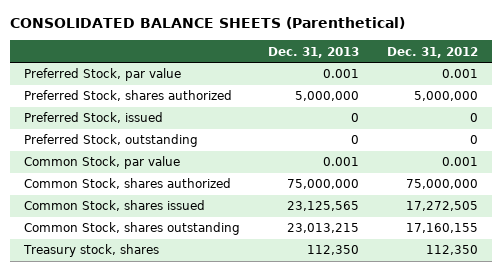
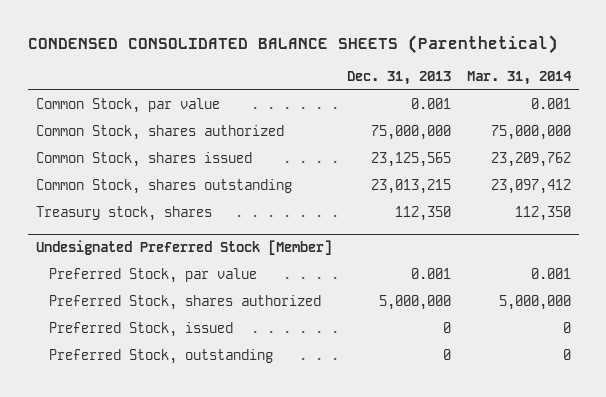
[10,17,406,30] CONSOLIDATED BALANCE SHEETS (Parenthetical) -> [27,35,558,55] CONDENSED CONSOLIDATED BALANCE SHEETS (Parenthetical)
[387,46,479,58] Dec. 31, 2012 -> none
none -> [466,71,572,86] Mar. 31, 2014
[24,68,182,82] Preferred Stock, par value -> none
[24,90,233,102] Preferred Stock, shares authorized -> none
[24,112,164,124] Preferred Stock, issued -> none
[24,134,199,148] Preferred Stock, outstanding -> none
none -> [35,240,332,256] Undesignated Preferred Stock [Member]
none -> [49,268,258,284] Preferred Stock, par value
none -> [49,295,322,311] Preferred Stock, shares authorized
none -> [49,322,234,338] Preferred Stock, issued
none -> [49,349,274,365] Preferred Stock, outstanding

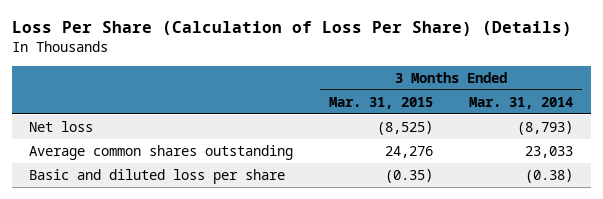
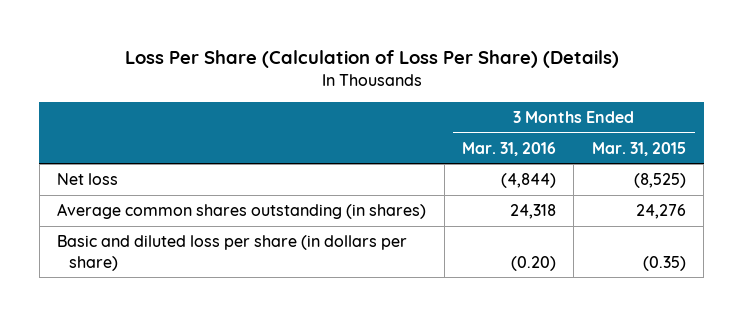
[469,96,574,109] Mar. 31, 2014 -> none
none -> [462,141,557,156] Mar. 31, 2016
[29,145,294,161] Average common shares outstanding -> [57,203,427,220] Average common shares outstanding (in shares)
[29,169,286,185] Basic and diluted loss per share -> [57,235,408,271] Basic and diluted loss per share (in dollars per share)

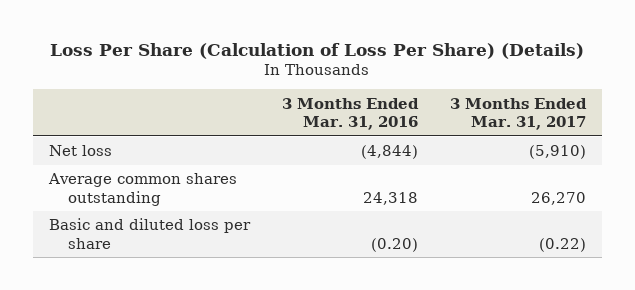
[591,141,686,156] Mar. 31, 2015 -> none
none -> [449,97,587,131] 3 Months Ended Mar. 31, 2017
[57,203,427,220] Average common shares outstanding (in shares) -> [48,173,238,206] Average common shares outstanding
[57,235,408,271] Basic and diluted loss per share (in dollars per share) -> [49,218,252,249] Basic and diluted loss per share

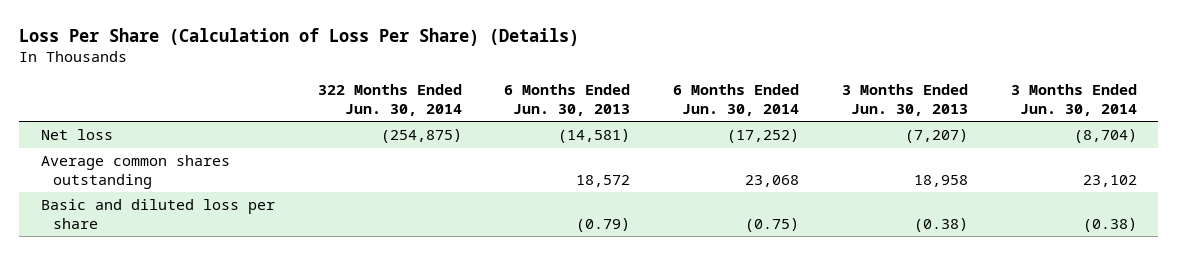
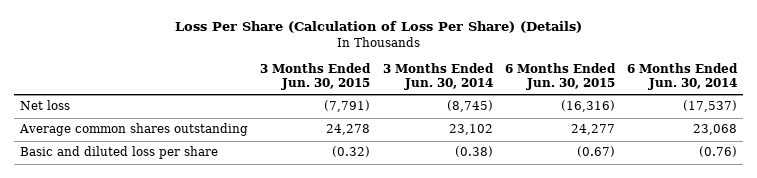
[317,84,462,116] 322 Months Ended Jun. 30, 2014 -> none
[504,84,631,116] 6 Months Ended Jun. 30, 2013 -> none
[842,84,969,116] 3 Months Ended Jun. 30, 2013 -> none
none -> [260,63,372,90] 3 Months Ended Jun. 30, 2015
none -> [504,63,616,90] 6 Months Ended Jun. 30, 2015
[727,129,800,144] (17,252) -> [683,100,738,113] (17,537)
[1073,129,1137,144] (8,704) -> [446,100,493,113] (8,745)
[745,217,800,232] (0.75) -> [699,146,738,158] (0.76)

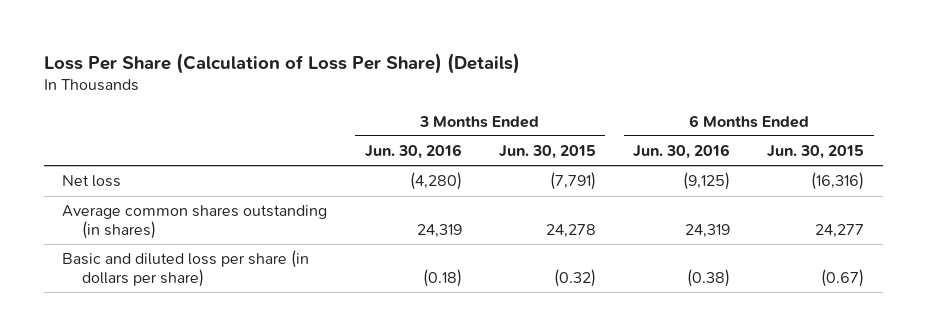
[382,63,494,90] 3 Months Ended Jun. 30, 2014 -> none
[627,63,739,90] 6 Months Ended Jun. 30, 2014 -> none
none -> [364,144,462,160] Jun. 30, 2016
none -> [633,144,731,160] Jun. 30, 2016
[19,123,249,137] Average common shares outstanding -> [62,205,328,240] Average common shares outstanding (in shares)
[20,146,219,160] Basic and diluted loss per share -> [62,250,310,288] Basic and diluted loss per share (in dollars per share)

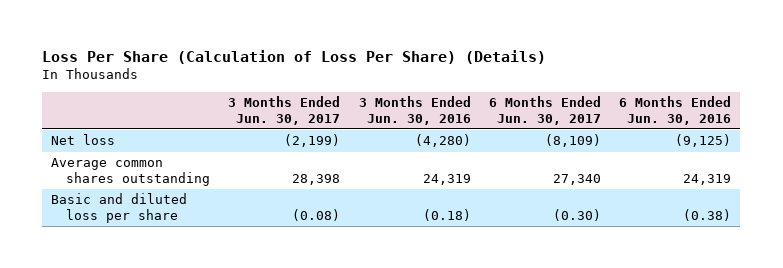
[498,145,596,160] Jun. 30, 2015 -> none
[767,145,865,160] Jun. 30, 2015 -> none
none -> [228,96,341,125] 3 Months Ended Jun. 30, 2017
none -> [488,96,601,125] 6 Months Ended Jun. 30, 2017
[62,205,328,240] Average common shares outstanding (in shares) -> [51,158,210,187] Average common shares outstanding
[62,250,310,288] Basic and diluted loss per share (in dollars per share) -> [51,193,188,224] Basic and diluted loss per share

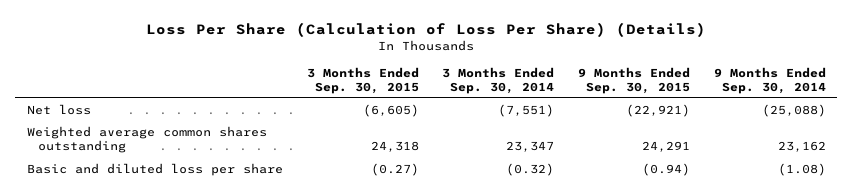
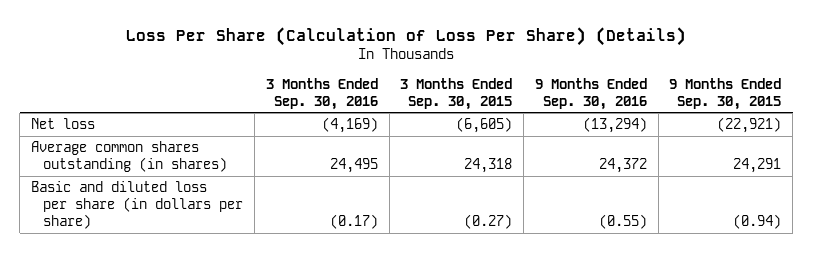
[442,66,555,94] 3 Months Ended Sep. 30, 2014 -> none
[713,66,826,94] 9 Months Ended Sep. 30, 2014 -> none
none -> [265,77,378,110] 3 Months Ended Sep. 30, 2016
none -> [534,77,647,110] 9 Months Ended Sep. 30, 2016
[27,126,268,154] Weighted average common shares outstanding -> [31,141,228,172] Average common shares outstanding (in shares)
[27,163,284,177] Basic and diluted loss per share -> [31,181,244,229] Basic and diluted loss per share (in dollars per share)

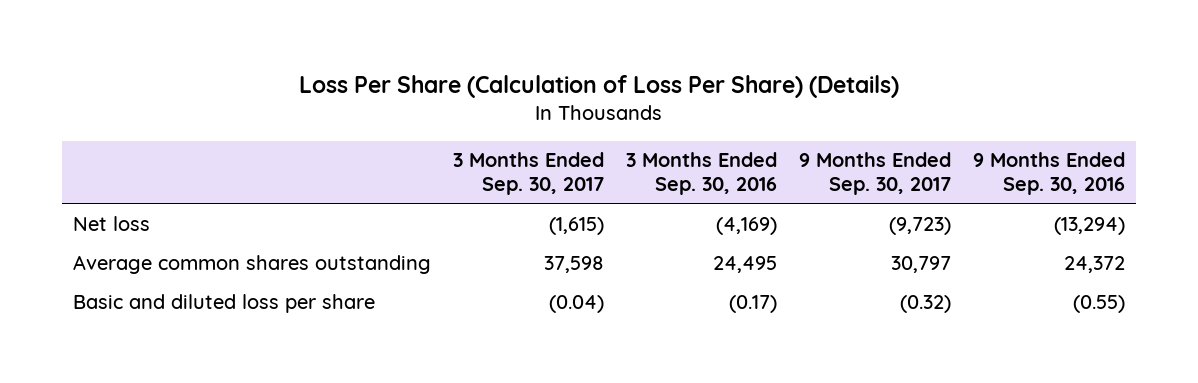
[400,77,513,110] 3 Months Ended Sep. 30, 2015 -> none
[669,77,782,110] 9 Months Ended Sep. 30, 2015 -> none
none -> [452,152,604,196] 3 Months Ended Sep. 30, 2017
none -> [798,152,951,196] 9 Months Ended Sep. 30, 2017
[31,141,228,172] Average common shares outstanding (in shares) -> [72,254,431,274] Average common shares outstanding
[31,181,244,229] Basic and diluted loss per share (in dollars per share) -> [72,293,375,313] Basic and diluted loss per share

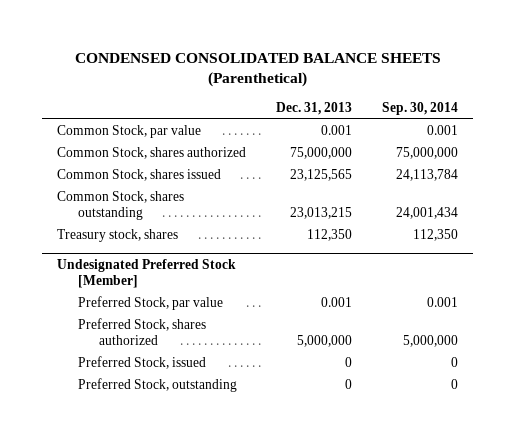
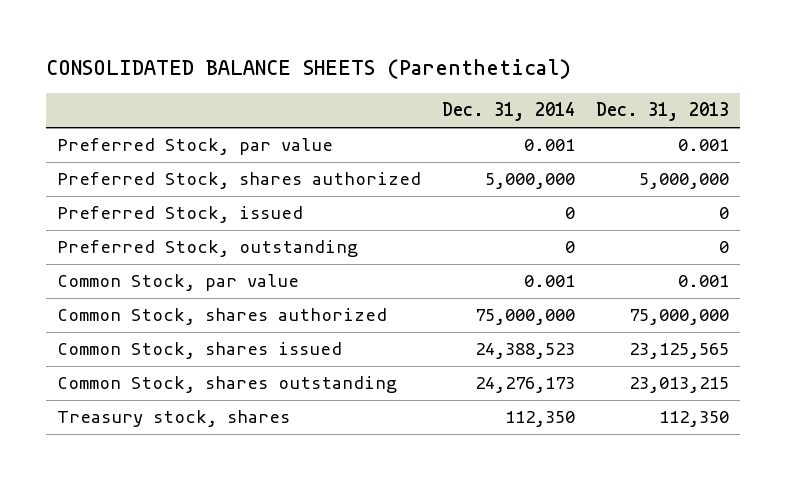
[74,52,441,88] CONDENSED CONSOLIDATED BALANCE SHEETS (Parenthetical) -> [46,58,572,79] CONSOLIDATED BALANCE SHEETS (Parenthetical)
[382,101,459,115] Sep. 30, 2014 -> none
none -> [441,102,575,122] Dec. 31, 2014
none -> [56,138,333,156] Preferred Stock, par value
none -> [56,172,421,190] Preferred Stock, shares authorized
none -> [56,206,303,224] Preferred Stock, issued
none -> [56,240,358,258] Preferred Stock, outstanding
[56,259,236,288] Undesignated Preferred Stock [Member] -> none
[78,296,224,311] Preferred Stock, par value -> none
[78,318,207,345] Preferred Stock, shares authorized -> none
[78,356,207,370] Preferred Stock, issued -> none
[78,378,238,393] Preferred Stock, outstanding -> none

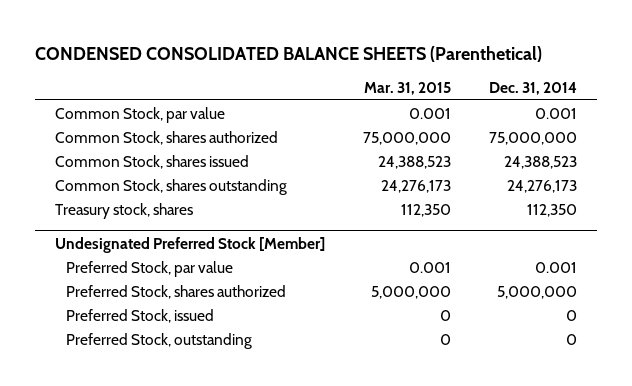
[46,58,572,79] CONSOLIDATED BALANCE SHEETS (Parenthetical) -> [35,45,543,62] CONDENSED CONSOLIDATED BALANCE SHEETS (Parenthetical)
[596,102,730,122] Dec. 31, 2013 -> none
none -> [363,82,451,96] Mar. 31, 2015
[56,138,333,156] Preferred Stock, par value -> none
[56,172,421,190] Preferred Stock, shares authorized -> none
[56,206,303,224] Preferred Stock, issued -> none
[56,240,358,258] Preferred Stock, outstanding -> none
none -> [54,236,325,253] Undesignated Preferred Stock [Member]
none -> [66,260,234,277] Preferred Stock, par value
none -> [66,284,287,299] Preferred Stock, shares authorized
none -> [66,308,215,323] Preferred Stock, issued
none -> [66,332,253,349] Preferred Stock, outstanding

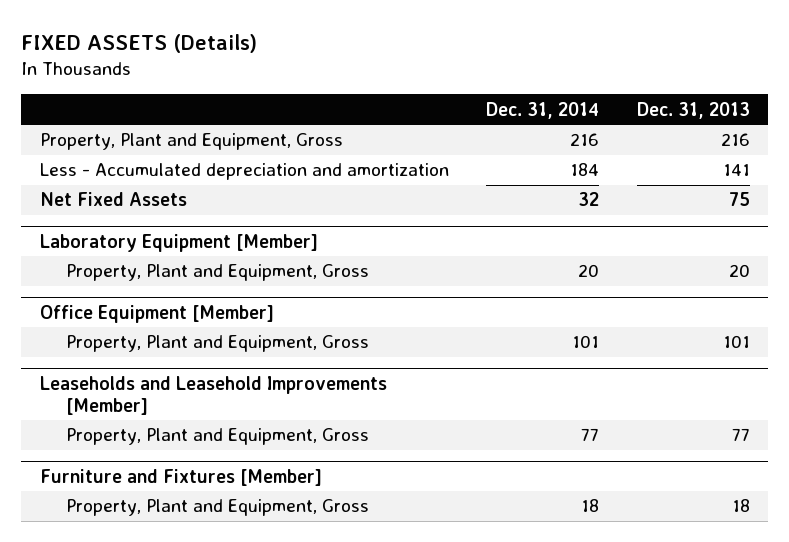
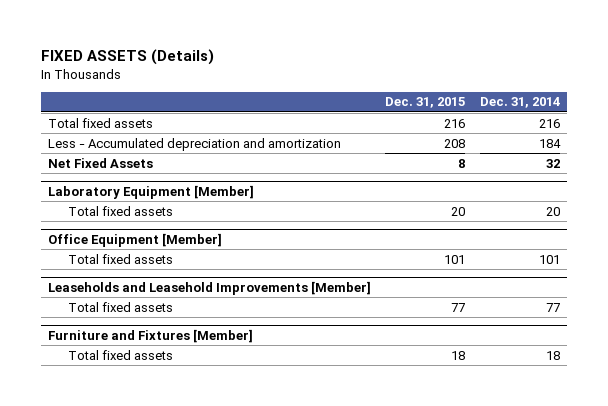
[636,101,750,119] Dec. 31, 2013 -> none
none -> [385,97,466,109] Dec. 31, 2015
[39,133,343,151] Property, Plant and Equipment, Gross -> [48,117,154,128] Total fixed assets
[65,264,369,282] Property, Plant and Equipment, Gross -> [67,205,173,216] Total fixed assets
[65,335,369,353] Property, Plant and Equipment, Gross -> [67,253,173,264] Total fixed assets
[65,428,369,446] Property, Plant and Equipment, Gross -> [67,301,173,312] Total fixed assets
[65,499,369,517] Property, Plant and Equipment, Gross -> [67,349,173,360] Total fixed assets

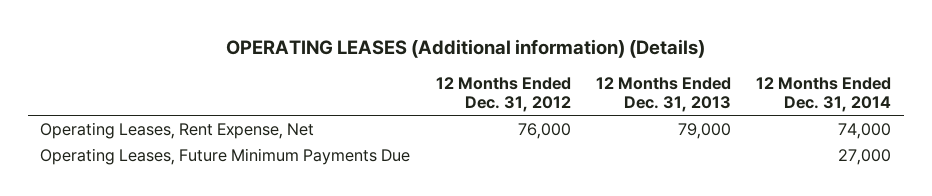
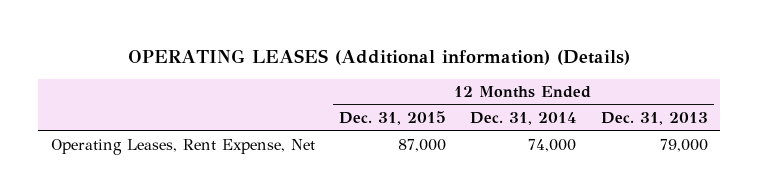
[435,77,571,113] 12 Months Ended Dec. 31, 2012 -> none
none -> [339,111,447,126] Dec. 31, 2015
[40,147,411,165] Operating Leases, Future Minimum Payments Due -> none

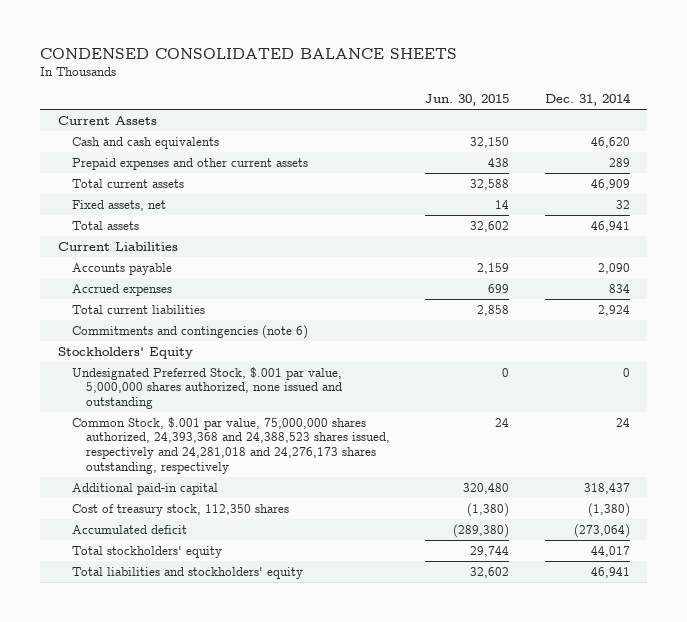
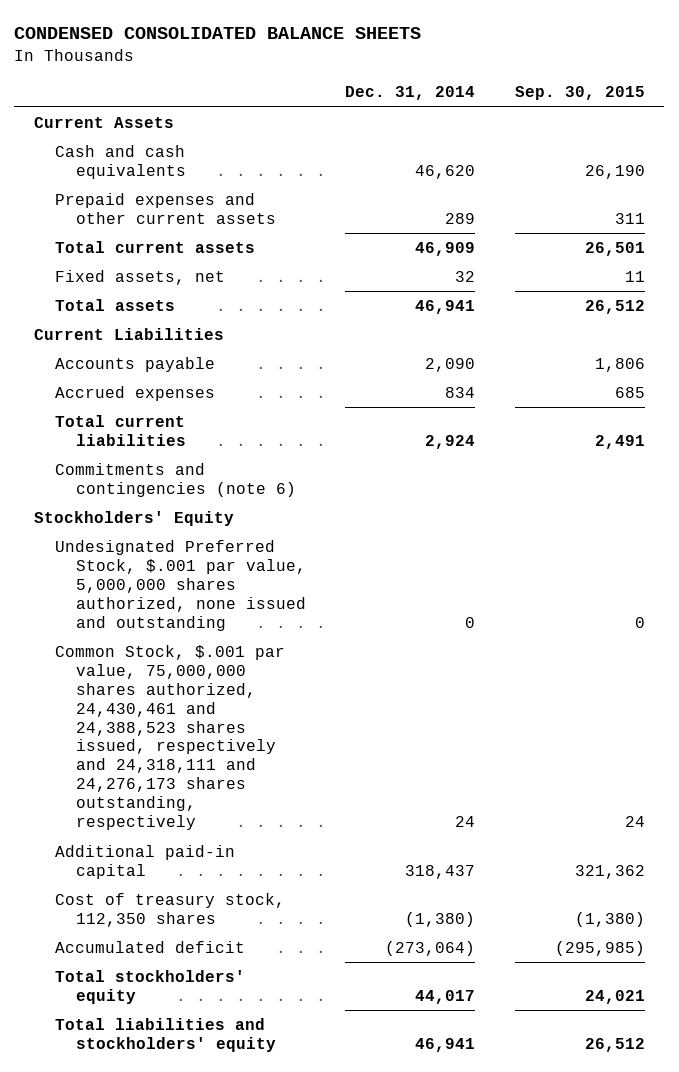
[425,94,510,107] Jun. 30, 2015 -> none
none -> [514,86,645,101] Sep. 30, 2015
[71,416,391,475] Common Stock, $.001 par value, 75,000,000 shares authorized, 24,393,368 and 24,388,523 shares issued, respectively and 24,281,018 and 24,276,173 shares outstanding, respectively -> [55,645,286,831] Common Stock, $.001 par value, 75,000,000 shares authorized, 24,430,461 and 24,388,523 shares issued, respectively and 24,318,111 and 24,276,173 shares outstanding, respectively

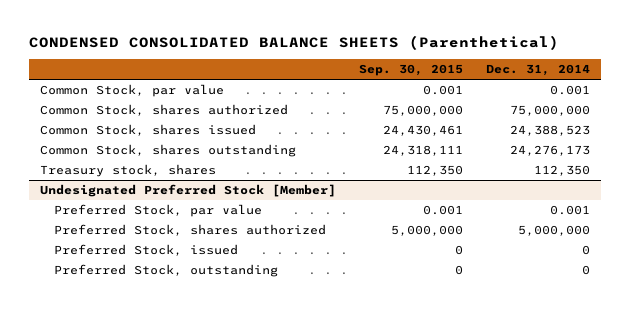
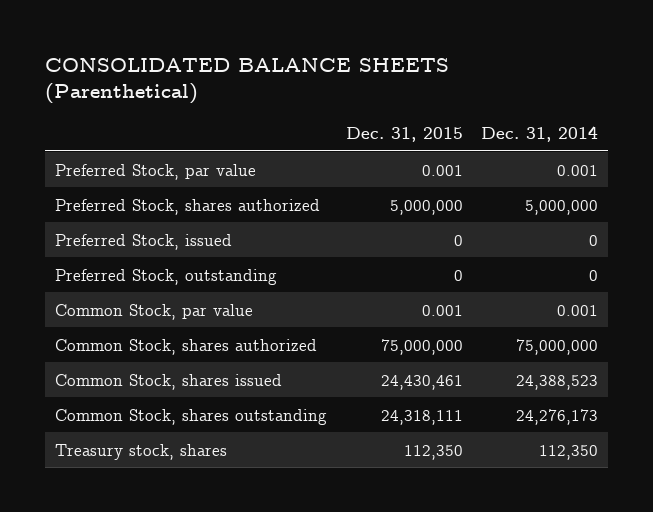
[29,35,560,51] CONDENSED CONSOLIDATED BALANCE SHEETS (Parenthetical) -> [45,57,450,105] CONSOLIDATED BALANCE SHEETS (Parenthetical)
[359,64,464,77] Sep. 30, 2015 -> none
none -> [345,127,463,143] Dec. 31, 2015
none -> [54,163,256,180] Preferred Stock, par value
none -> [54,198,320,215] Preferred Stock, shares authorized
none -> [54,233,232,250] Preferred Stock, issued
none -> [54,268,277,285] Preferred Stock, outstanding
[40,184,337,198] Undesignated Preferred Stock [Member] -> none
[54,204,263,218] Preferred Stock, par value -> none
[54,224,327,237] Preferred Stock, shares authorized -> none
[54,244,239,257] Preferred Stock, issued -> none
[54,264,279,278] Preferred Stock, outstanding -> none

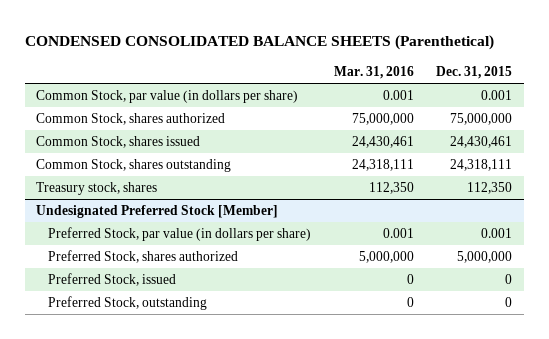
[45,57,450,105] CONSOLIDATED BALANCE SHEETS (Parenthetical) -> [25,35,495,51] CONDENSED CONSOLIDATED BALANCE SHEETS (Parenthetical)
[481,126,599,143] Dec. 31, 2014 -> none
none -> [333,65,414,79] Mar. 31, 2016
[54,163,256,180] Preferred Stock, par value -> none
[54,198,320,215] Preferred Stock, shares authorized -> none
[54,233,232,250] Preferred Stock, issued -> none
[54,268,277,285] Preferred Stock, outstanding -> none
[54,303,253,320] Common Stock, par value -> [36,90,299,104] Common Stock, par value (in dollars per share)
none -> [36,205,279,219] Undesignated Preferred Stock [Member]
none -> [48,227,312,242] Preferred Stock, par value (in dollars per share)
none -> [48,250,239,264] Preferred Stock, shares authorized
none -> [48,273,177,287] Preferred Stock, issued
none -> [48,296,208,311] Preferred Stock, outstanding

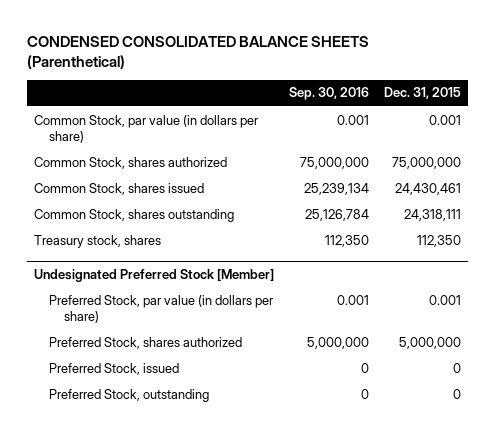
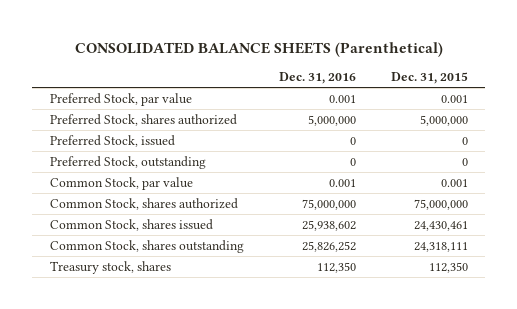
[26,35,369,69] CONDENSED CONSOLIDATED BALANCE SHEETS (Parenthetical) -> [74,41,443,57] CONSOLIDATED BALANCE SHEETS (Parenthetical)
[289,87,370,101] Sep. 30, 2016 -> none
none -> [278,72,356,85] Dec. 31, 2016
none -> [49,92,192,106] Preferred Stock, par value
none -> [49,113,237,126] Preferred Stock, shares authorized
none -> [49,134,175,147] Preferred Stock, issued
none -> [49,155,206,169] Preferred Stock, outstanding
[34,114,259,143] Common Stock, par value (in dollars per share) -> [49,176,193,190] Common Stock, par value
[34,268,275,282] Undesignated Preferred Stock [Member] -> none
[49,294,274,323] Preferred Stock, par value (in dollars per share) -> none
[49,336,243,349] Preferred Stock, shares authorized -> none
[49,362,180,375] Preferred Stock, issued -> none
[49,388,210,402] Preferred Stock, outstanding -> none

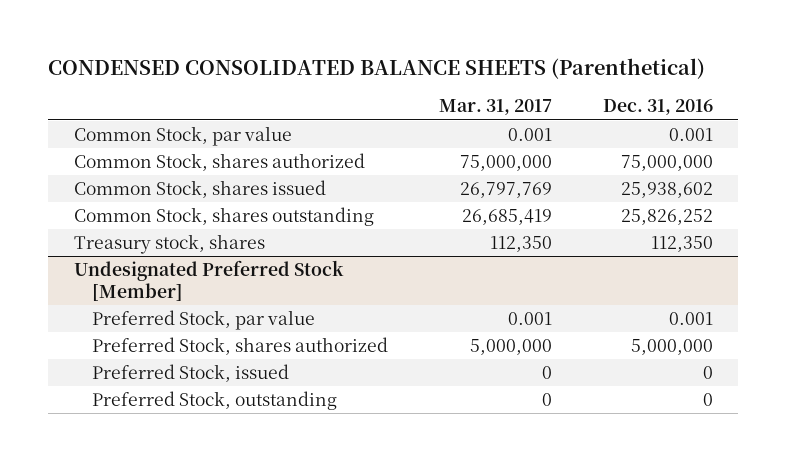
[74,41,443,57] CONSOLIDATED BALANCE SHEETS (Parenthetical) -> [48,58,706,80] CONDENSED CONSOLIDATED BALANCE SHEETS (Parenthetical)
[390,72,468,85] Dec. 31, 2015 -> none
none -> [439,99,553,116] Mar. 31, 2017
[49,92,192,106] Preferred Stock, par value -> none
[49,113,237,126] Preferred Stock, shares authorized -> none
[49,134,175,147] Preferred Stock, issued -> none
[49,155,206,169] Preferred Stock, outstanding -> none
none -> [73,260,344,301] Undesignated Preferred Stock [Member]
none -> [92,310,316,331] Preferred Stock, par value
none -> [92,337,389,356] Preferred Stock, shares authorized
none -> [92,364,290,383] Preferred Stock, issued
none -> [92,391,338,411] Preferred Stock, outstanding

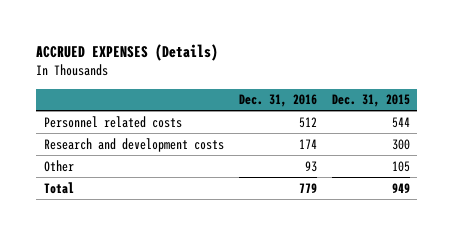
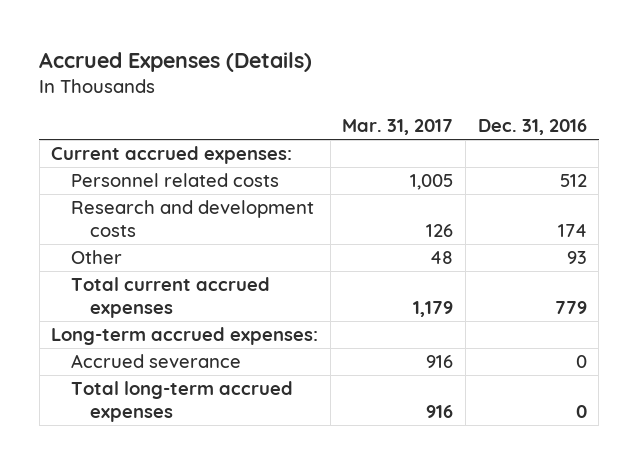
[36,44,219,62] ACCRUED EXPENSES (Details) -> [39,52,313,73] Accrued Expenses (Details)
[331,94,410,108] Dec. 31, 2015 -> none
none -> [342,119,454,136] Mar. 31, 2017
none -> [51,146,293,165] Current accrued expenses:
[43,181,74,194] Total -> [70,277,270,318] Total current accrued expenses
none -> [51,327,319,346] Long-term accrued expenses:
none -> [70,354,241,369] Accrued severance
none -> [70,381,293,422] Total long-term accrued expenses

